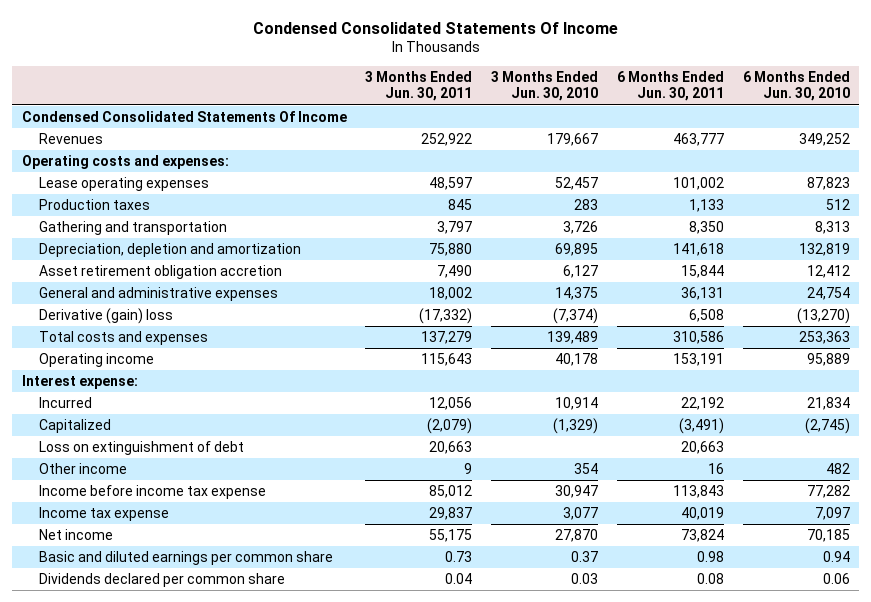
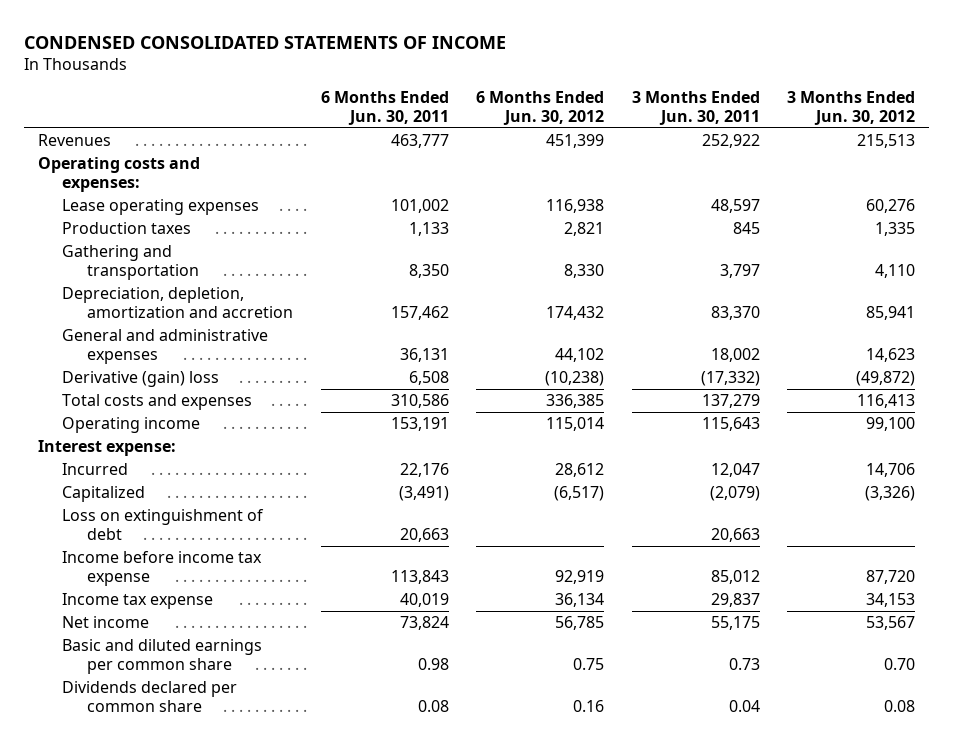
[252,21,618,34] Condensed Consolidated Statements Of Income -> [23,35,506,49] CONDENSED CONSOLIDATED STATEMENTS OF INCOME
[491,71,599,102] 3 Months Ended Jun. 30, 2010 -> none
[742,71,850,102] 6 Months Ended Jun. 30, 2010 -> none
none -> [476,91,605,125] 6 Months Ended Jun. 30, 2012
none -> [787,91,916,125] 3 Months Ended Jun. 30, 2012
[21,110,347,122] Condensed Consolidated Statements Of Income -> none
[38,264,282,279] Asset retirement obligation accretion -> none
[38,242,301,257] Depreciation, depletion and amortization -> [62,287,294,318] Depreciation, depletion, amortization and accretion
[429,242,473,256] 75,880 -> [710,305,760,320] 83,370
[672,242,724,256] 141,618 -> [390,305,449,320] 157,462
[429,396,473,410] 12,056 -> [710,463,760,478] 12,047
[680,396,724,410] 22,192 -> [399,463,449,478] 22,176
[38,462,127,474] Other income -> none

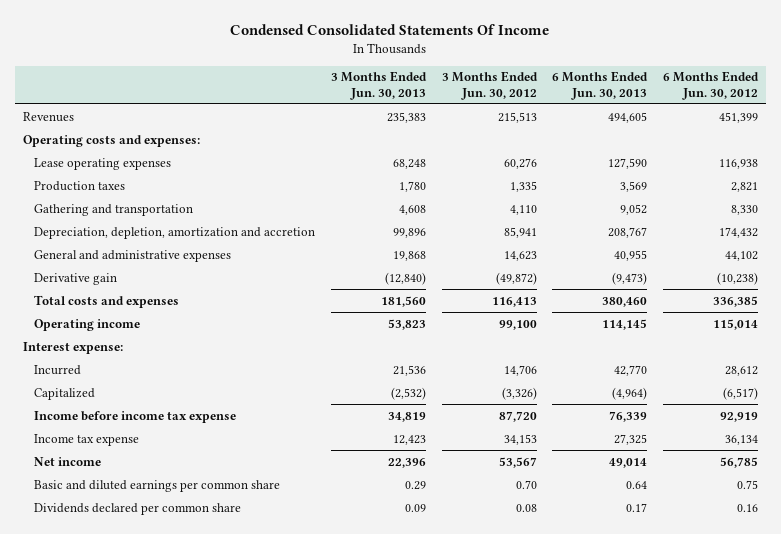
[23,35,506,49] CONDENSED CONSOLIDATED STATEMENTS OF INCOME -> [230,24,550,36] Condensed Consolidated Statements Of Income
[320,91,449,125] 6 Months Ended Jun. 30, 2011 -> none
[631,91,760,125] 3 Months Ended Jun. 30, 2011 -> none
none -> [330,71,427,100] 3 Months Ended Jun. 30, 2013
none -> [552,71,649,100] 6 Months Ended Jun. 30, 2013
[62,371,220,388] Derivative (gain) loss -> [34,272,118,285] Derivative gain
[62,509,265,540] Loss on extinguishment of debt -> none

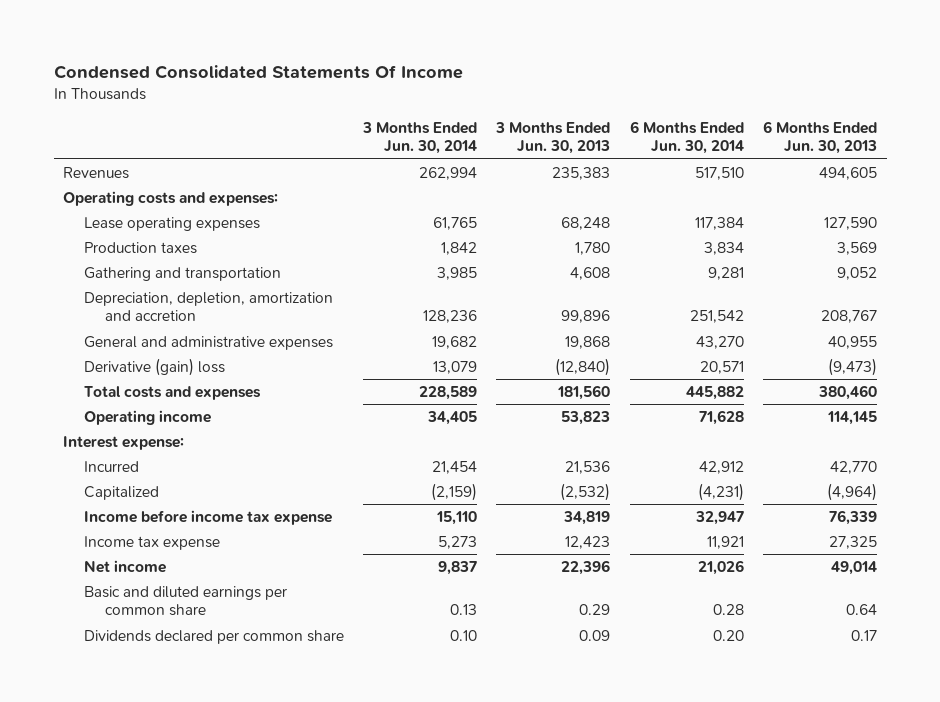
[441,71,538,100] 3 Months Ended Jun. 30, 2012 -> none
[663,71,760,100] 6 Months Ended Jun. 30, 2012 -> none
none -> [362,121,478,155] 3 Months Ended Jun. 30, 2014
none -> [629,120,744,155] 6 Months Ended Jun. 30, 2014
[34,272,118,285] Derivative gain -> [83,358,225,377] Derivative (gain) loss

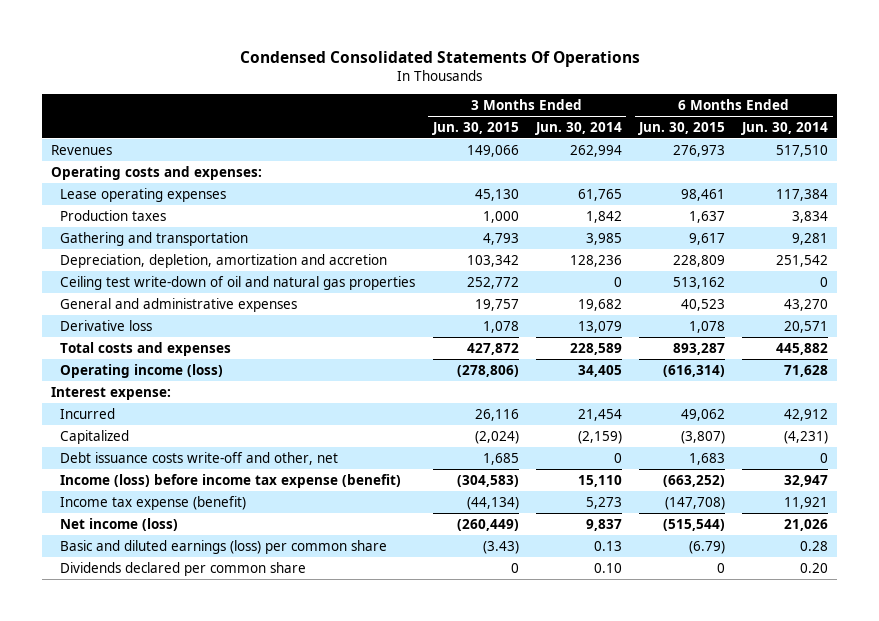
[53,64,463,79] Condensed Consolidated Statements Of Income -> [239,50,640,67] Condensed Consolidated Statements Of Operations
[495,121,611,155] 3 Months Ended Jun. 30, 2013 -> none
[763,120,878,155] 6 Months Ended Jun. 30, 2013 -> none
none -> [431,121,519,135] Jun. 30, 2015
none -> [638,121,726,135] Jun. 30, 2015
none -> [60,275,416,290] Ceiling test write-down of oil and natural gas properties
[83,358,225,377] Derivative (gain) loss -> [60,319,153,331] Derivative loss
[83,410,211,426] Operating income -> [60,363,224,378] Operating income (loss)
none -> [60,451,339,465] Debt issuance costs write-off and other, net
[83,510,332,526] Income before income tax expense -> [60,473,402,488] Income (loss) before income tax expense (benefit)
[83,536,220,551] Income tax expense -> [60,495,247,510] Income tax expense (benefit)
[83,560,166,574] Net income -> [60,517,179,531] Net income (loss)
[83,586,287,617] Basic and diluted earnings per common share -> [60,539,388,554] Basic and diluted earnings (loss) per common share

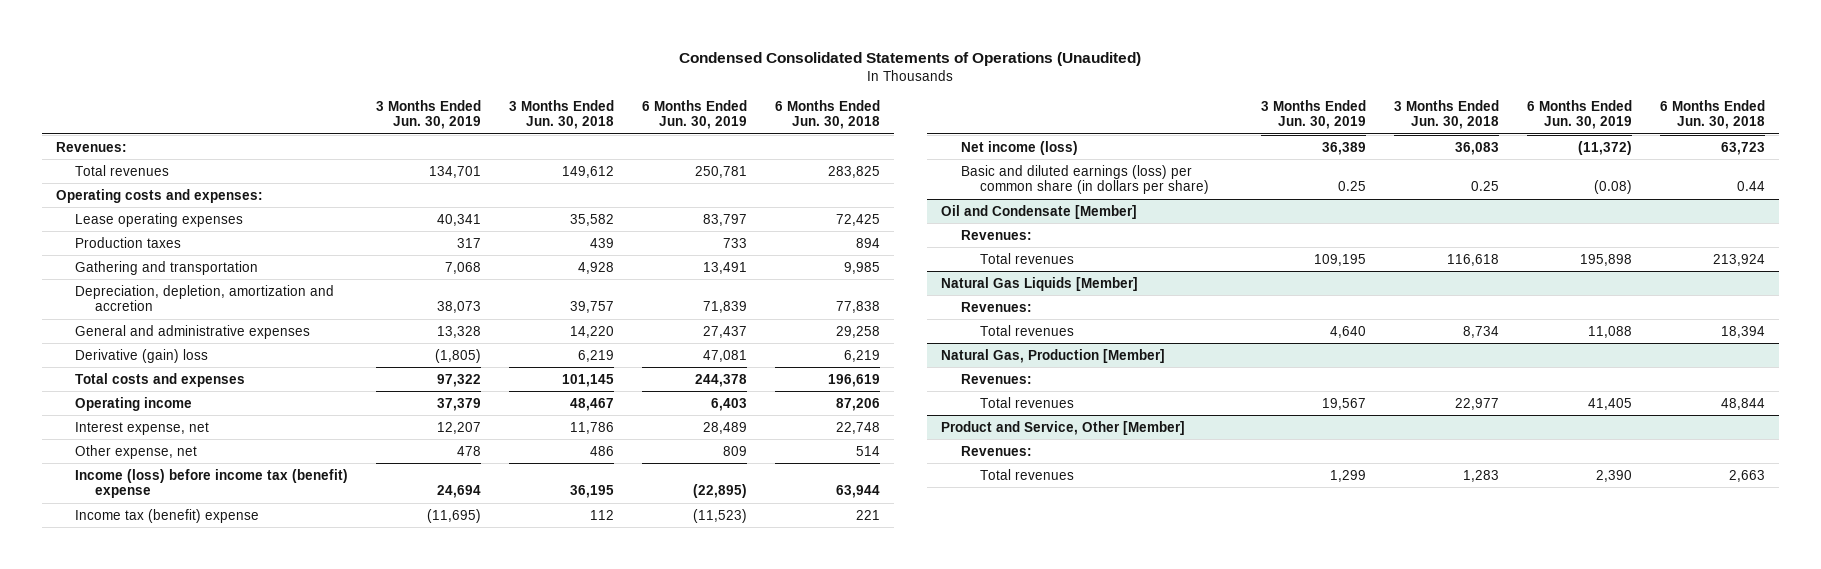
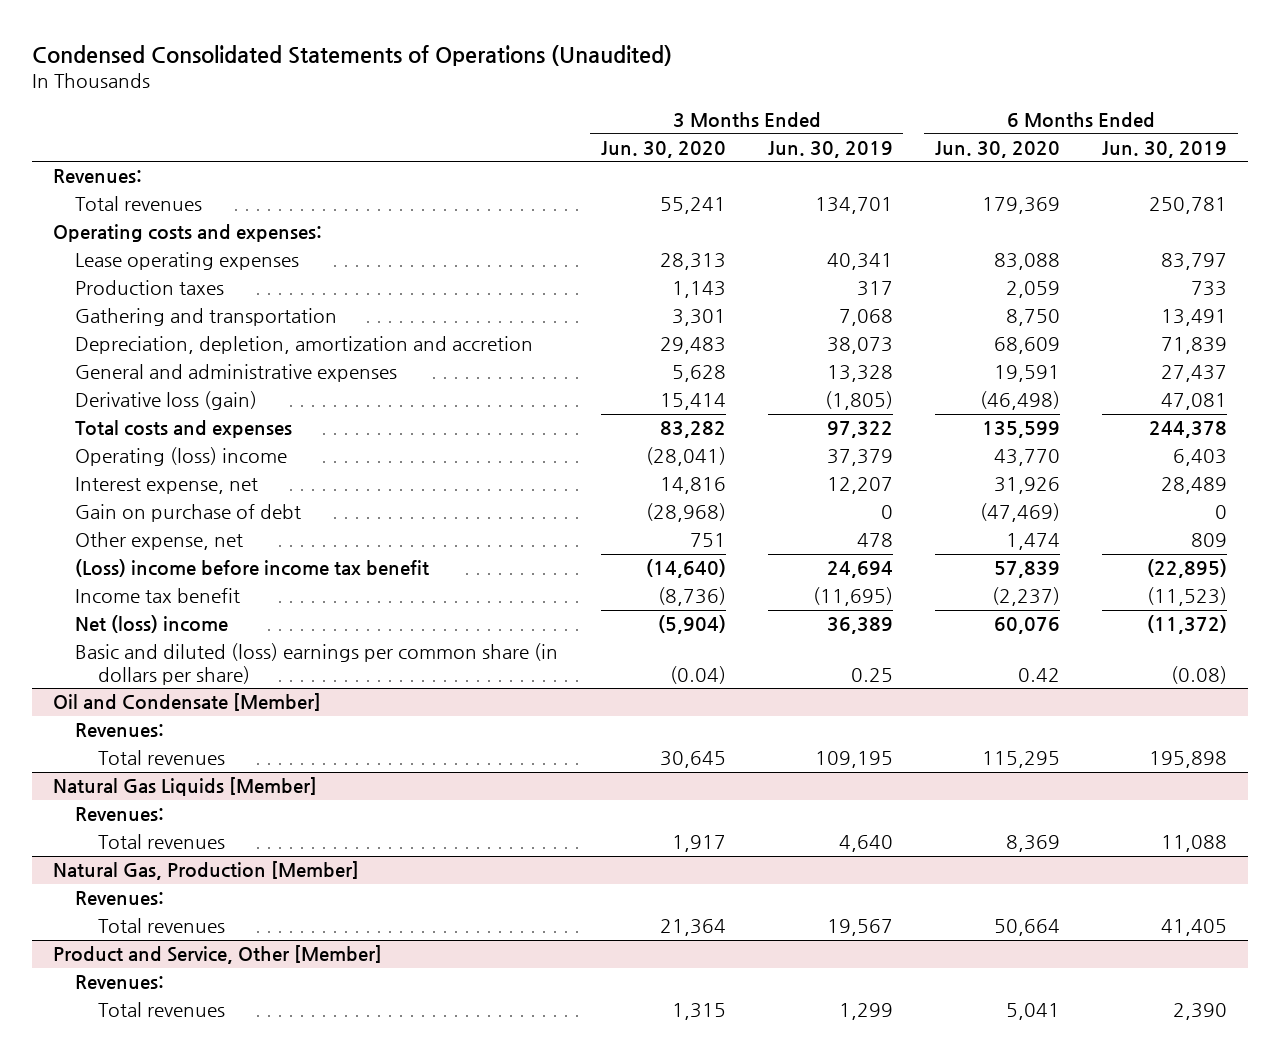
[509,99,615,130] 3 Months Ended Jun. 30, 2018 -> none
[774,99,880,130] 6 Months Ended Jun. 30, 2018 -> none
none -> [600,140,726,158] Jun. 30, 2020
none -> [934,140,1060,158] Jun. 30, 2020
[75,348,209,363] Derivative (gain) loss -> [75,391,258,411] Derivative loss (gain)
[75,396,193,411] Operating income -> [75,447,288,467] Operating (loss) income
none -> [75,504,302,523] Gain on purchase of debt
[75,468,349,499] Income (loss) before income tax (benefit) expense -> [75,559,430,578] (Loss) income before income tax benefit
[75,508,260,523] Income tax (benefit) expense -> [75,588,241,604] Income tax benefit
[960,140,1078,155] Net income (loss) -> [75,615,229,634] Net (loss) income
[960,164,1210,195] Basic and diluted earnings (loss) per common share (in dollars per share) -> [75,643,559,685] Basic and diluted (loss) earnings per common share (in dollars per share)

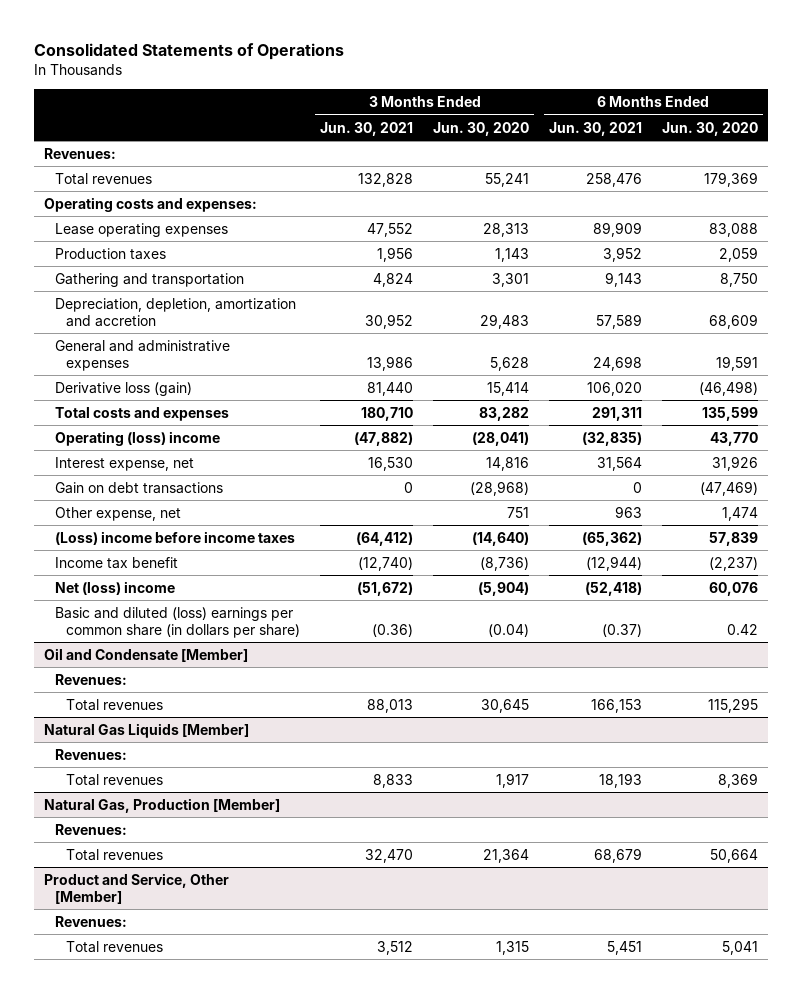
[32,44,673,66] Condensed Consolidated Statements of Operations (Unaudited) -> [34,43,345,61] Consolidated Statements of Operations
[767,140,893,158] Jun. 30, 2019 -> none
[1102,140,1228,158] Jun. 30, 2019 -> none
none -> [320,121,414,136] Jun. 30, 2021
none -> [548,121,642,136] Jun. 30, 2021
[75,504,302,523] Gain on purchase of debt -> [55,481,224,494] Gain on debt transactions
[75,559,430,578] (Loss) income before income tax benefit -> [55,530,296,545] (Loss) income before income taxes

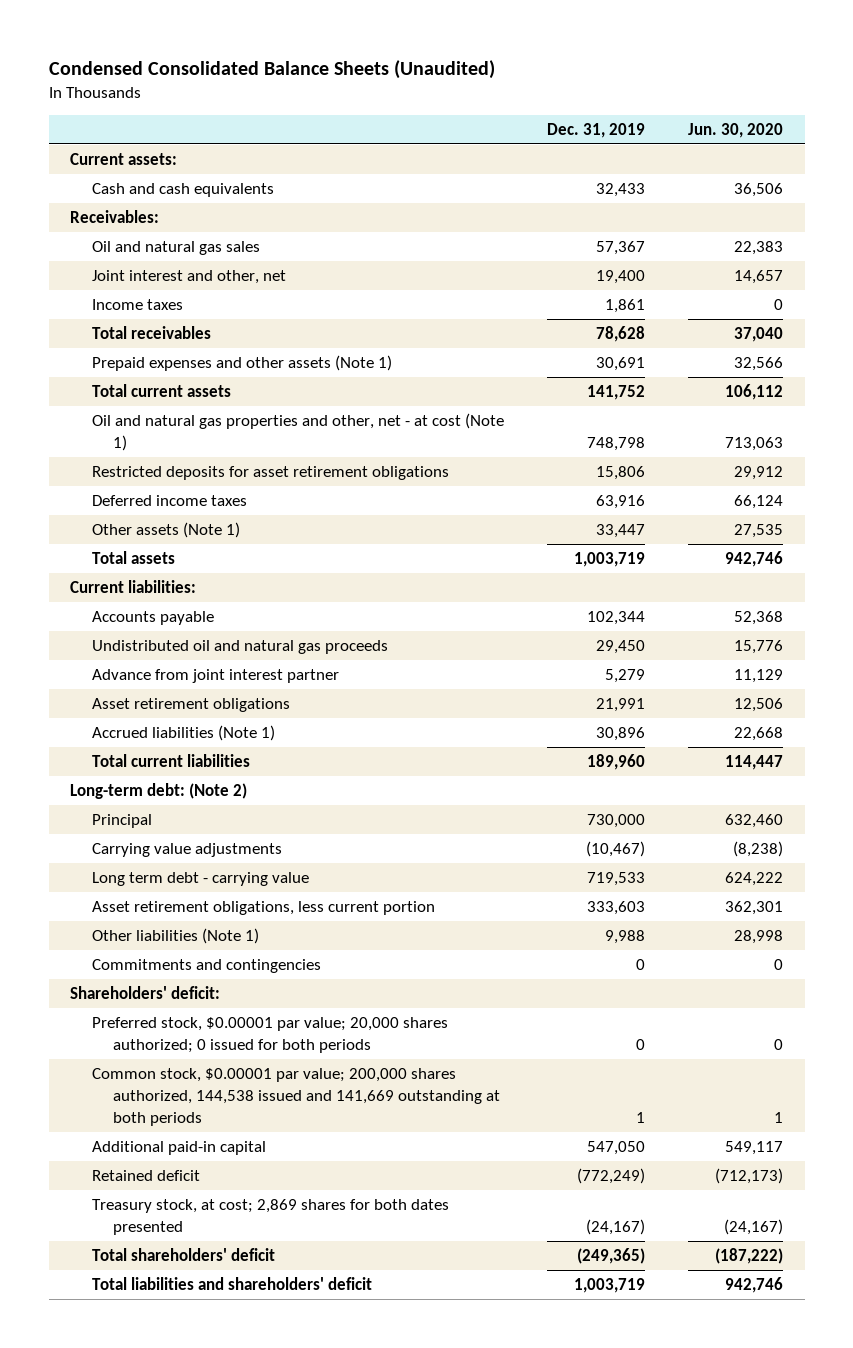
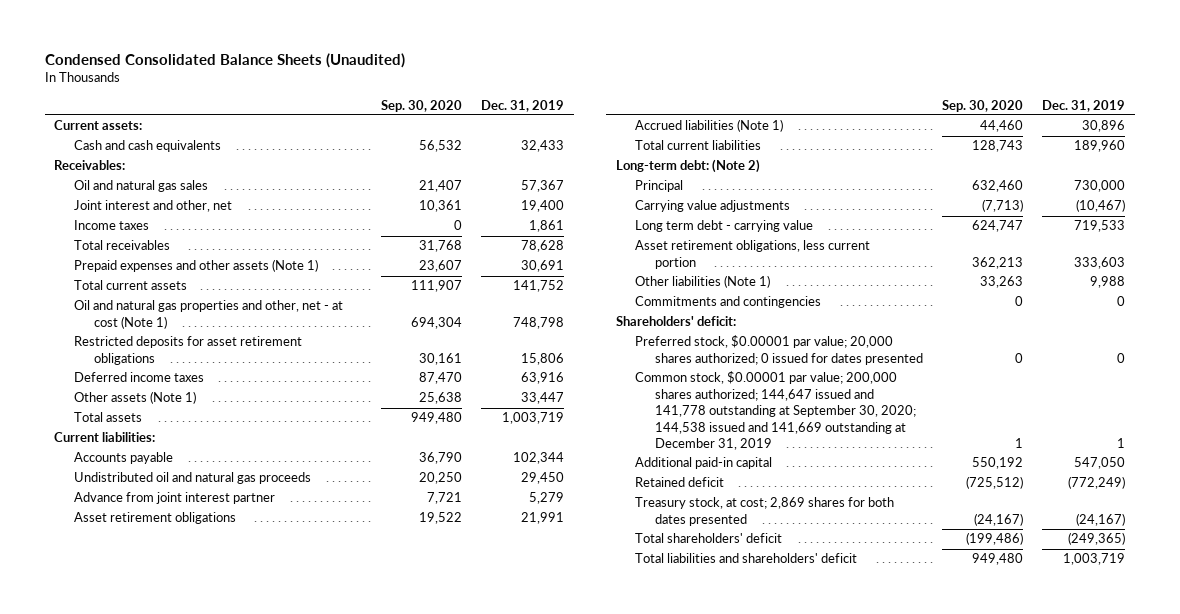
[687,122,783,138] Jun. 30, 2020 -> none
none -> [380,99,462,112] Sep. 30, 2020
[91,1017,448,1053] Preferred stock, $0.00001 par value; 20,000 shares authorized; 0 issued for both periods -> [635,335,923,365] Preferred stock, $0.00001 par value; 20,000 shares authorized; 0 issued for dates presented
[91,1068,500,1126] Common stock, $0.00001 par value; 200,000 shares authorized, 144,538 issued and 141,669 outstanding at both periods -> [635,371,916,451] Common stock, $0.00001 par value; 200,000 shares authorized; 144,647 issued and 141,778 outstanding at September 30, 2020; 144,538 issued and 141,669 outstanding at December 31, 2019

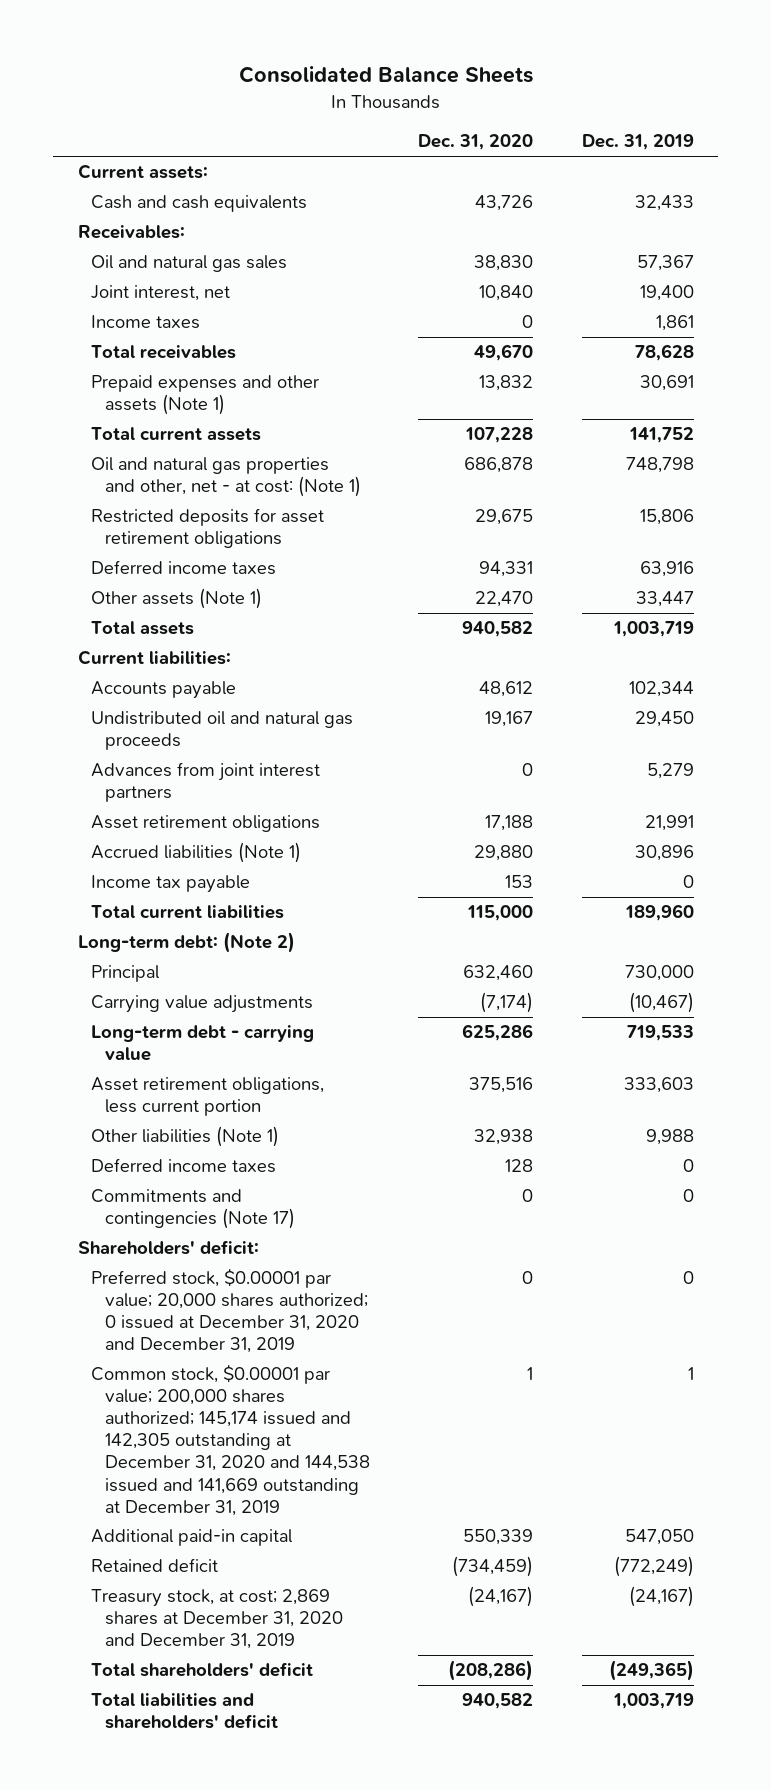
[44,52,405,68] Condensed Consolidated Balance Sheets (Unaudited) -> [238,66,533,84] Consolidated Balance Sheets
[380,99,462,112] Sep. 30, 2020 -> none
none -> [418,134,534,151] Dec. 31, 2020
[73,200,232,213] Joint interest and other, net -> [91,285,231,302] Joint interest, net
[73,300,343,329] Oil and natural gas properties and other, net - at cost (Note 1) -> [91,457,361,498] Oil and natural gas properties and other, net - at cost: (Note 1)
[73,492,275,505] Advance from joint interest partner -> [91,762,321,803] Advances from joint interest partners
none -> [91,875,251,894] Income tax payable
[635,220,814,233] Long term debt - carrying value -> [91,1025,315,1062] Long-term debt - carrying value
none -> [91,1158,277,1174] Deferred income taxes
[635,296,822,309] Commitments and contingencies -> [91,1189,295,1230] Commitments and contingencies (Note 17)
[635,335,923,365] Preferred stock, $0.00001 par value; 20,000 shares authorized; 0 issued for dates presented -> [91,1268,368,1354] Preferred stock, $0.00001 par value; 20,000 shares authorized; 0 issued at December 31, 2020 and December 31, 2019
[635,371,916,451] Common stock, $0.00001 par value; 200,000 shares authorized; 144,647 issued and 141,778 outstanding at September 30, 2020; 144,538 issued and 141,669 outstanding at December 31, 2019 -> [91,1364,370,1516] Common stock, $0.00001 par value; 200,000 shares authorized; 145,174 issued and 142,305 outstanding at December 31, 2020 and 144,538 issued and 141,669 outstanding at December 31, 2019
[635,497,895,526] Treasury stock, at cost; 2,869 shares for both dates presented -> [91,1589,343,1650] Treasury stock, at cost; 2,869 shares at December 31, 2020 and December 31, 2019

